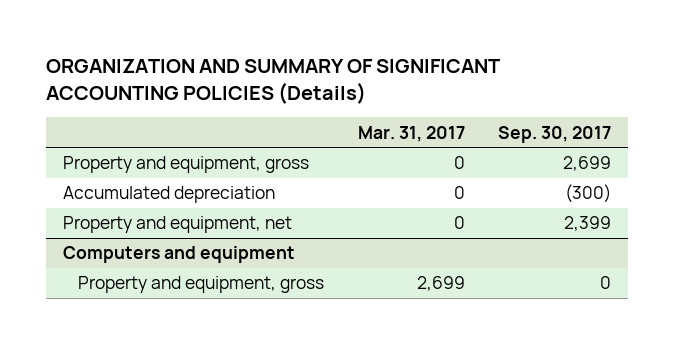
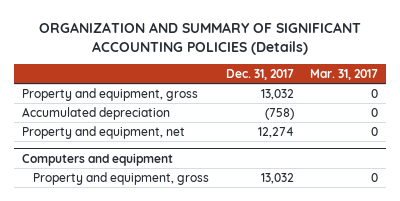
[498,125,612,143] Sep. 30, 2017 -> none
none -> [225,68,294,80] Dec. 31, 2017
[416,276,465,292] 2,699 -> [370,172,378,182] 0

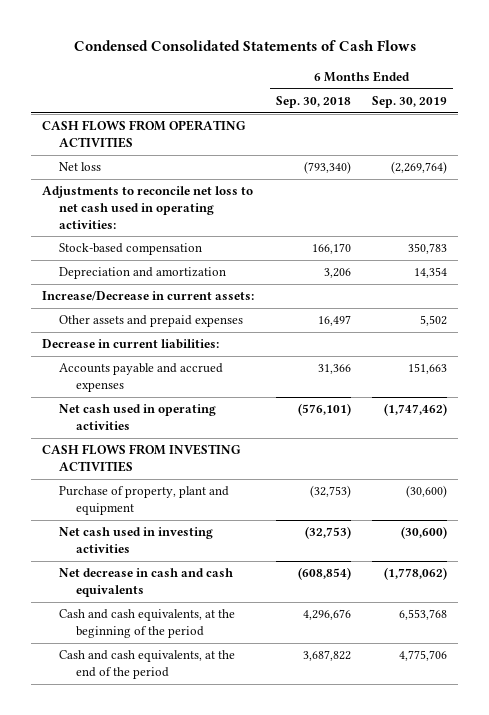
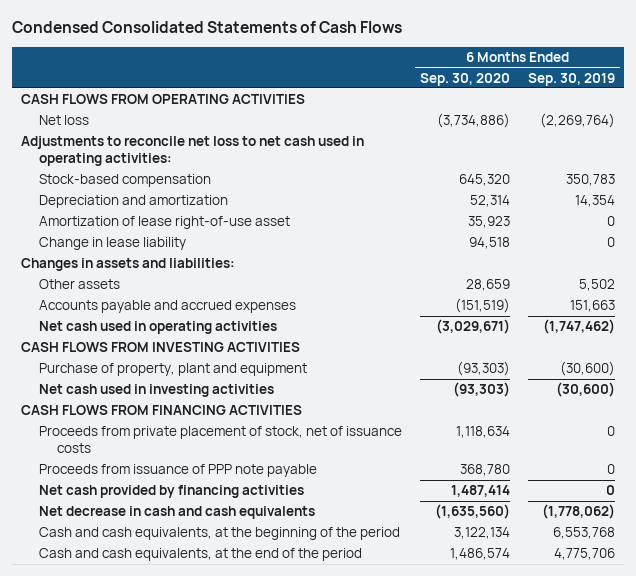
[275,95,351,108] Sep. 30, 2018 -> none
none -> [419,72,510,86] Sep. 30, 2020
[41,339,219,350] Decrease in current liabilities: -> none
none -> [38,216,290,230] Amortization of lease right-of-use asset
none -> [38,237,186,251] Change in lease liability
[41,291,254,302] Increase/Decrease in current assets: -> [21,258,236,272] Changes in assets and liabilities:
[58,315,243,328] Other assets and prepaid expenses -> [38,279,120,290] Other assets
none -> [21,405,303,416] CASH FLOWS FROM FINANCING ACTIVITIES
none -> [38,426,402,454] Proceeds from private placement of stock, net of issuance costs
none -> [38,464,317,478] Proceeds from issuance of PPP note payable
none -> [38,485,304,499] Net cash provided by financing activities

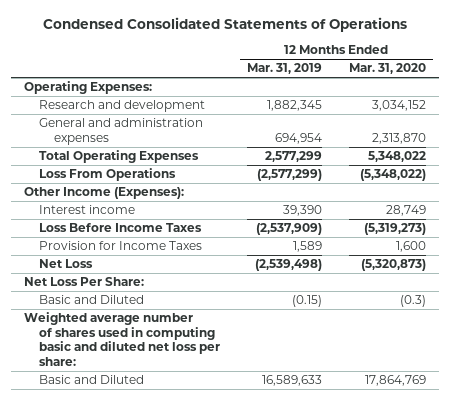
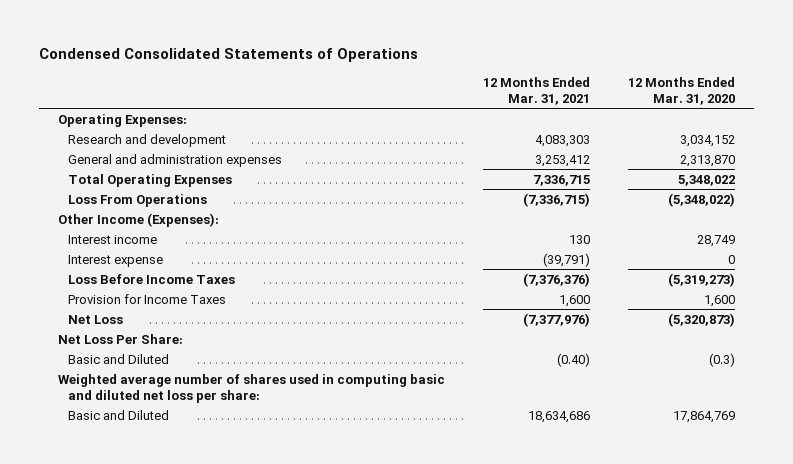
[246,63,322,75] Mar. 31, 2019 -> none
none -> [482,76,590,105] 12 Months Ended Mar. 31, 2021
none -> [68,254,164,267] Interest expense

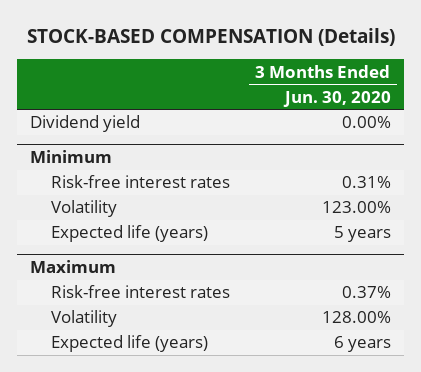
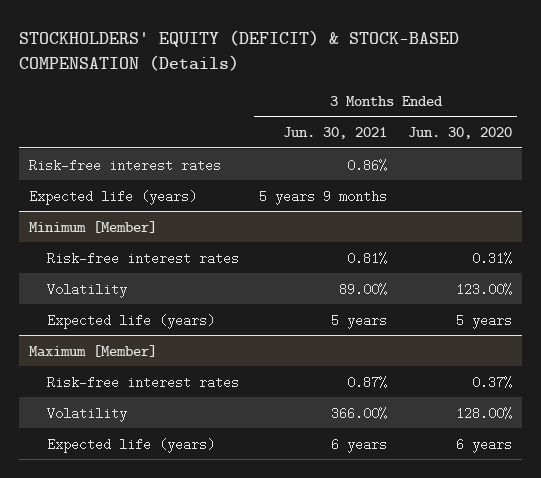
[26,27,395,46] STOCK-BASED COMPENSATION (Details) -> [19,30,460,72] STOCKHOLDERS' EQUITY (DEFICIT) & STOCK-BASED COMPENSATION (Details)
none -> [283,127,388,140] Jun. 30, 2021
[30,115,141,133] Dividend yield -> none
none -> [29,158,222,172] Risk-free interest rates
none -> [29,189,198,205] Expected life (years)
[30,150,113,164] Minimum -> [29,220,158,233] Minimum [Member]
[30,260,117,274] Maximum -> [29,344,158,357] Maximum [Member]

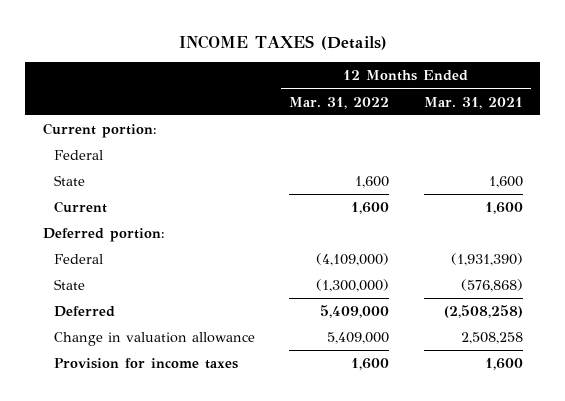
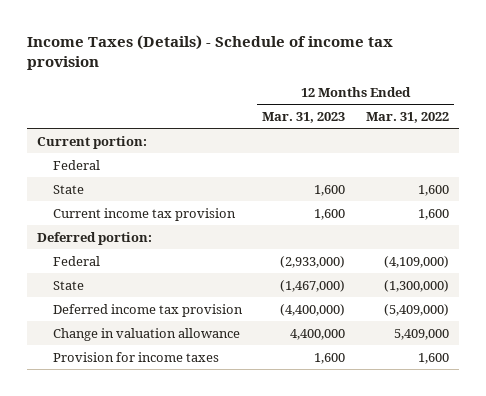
[178,34,387,50] INCOME TAXES (Details) -> [26,35,393,71] Income Taxes (Details) - Schedule of income tax provision
[423,96,523,109] Mar. 31, 2021 -> none
none -> [262,112,346,124] Mar. 31, 2023
[53,201,107,214] Current -> [52,207,236,221] Current income tax provision
[53,306,115,318] Deferred -> [52,303,243,317] Deferred income tax provision
[320,305,390,319] 5,409,000 -> [383,303,449,316] (5,409,000)

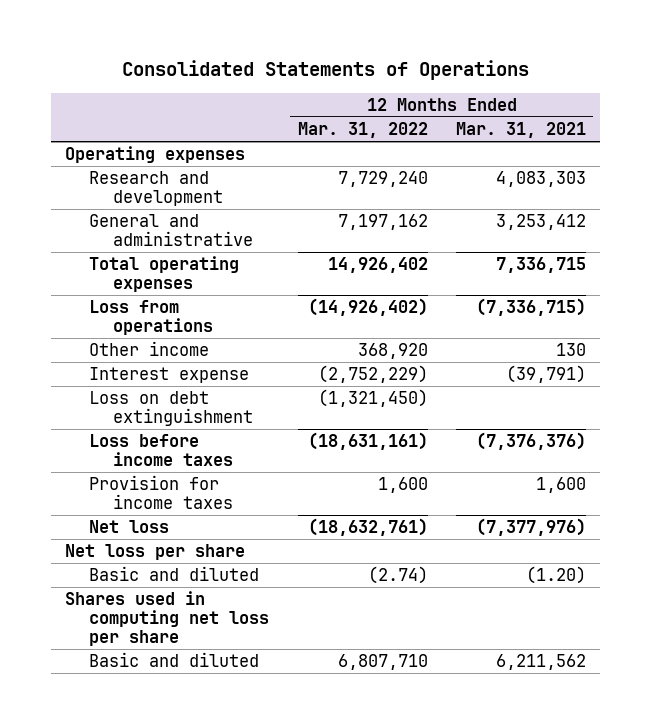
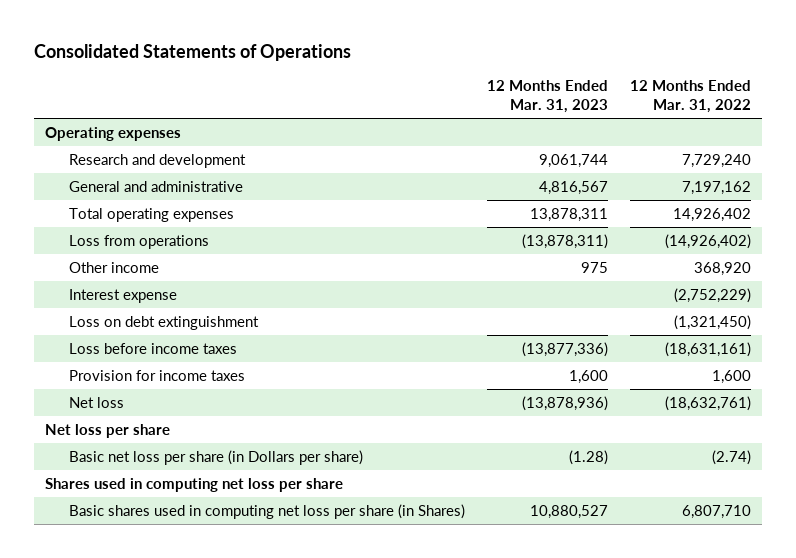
[456,122,587,139] Mar. 31, 2021 -> none
none -> [486,80,608,114] 12 Months Ended Mar. 31, 2023
[89,566,260,582] Basic and diluted -> [68,449,363,465] Basic net loss per share (in Dollars per share)
[89,652,260,668] Basic and diluted -> [68,503,465,519] Basic shares used in computing net loss per share (in Shares)

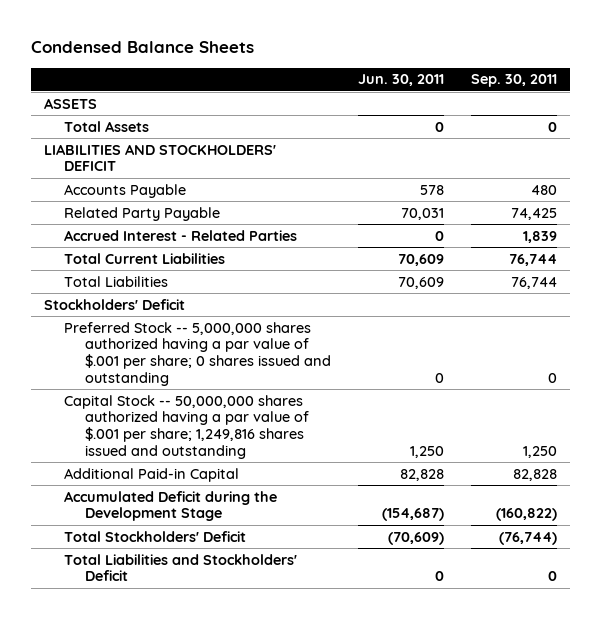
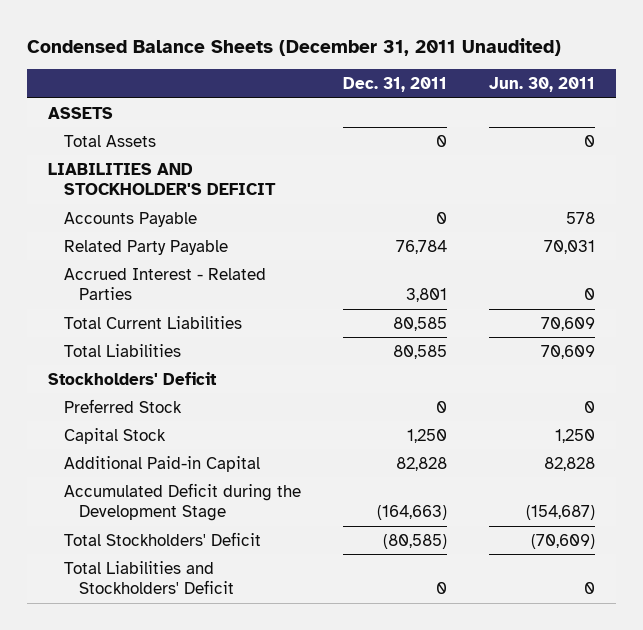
[30,41,254,54] Condensed Balance Sheets -> [27,37,562,56] Condensed Balance Sheets (December 31, 2011 Unaudited)
[470,74,557,88] Sep. 30, 2011 -> none
none -> [342,77,447,93] Dec. 31, 2011
[44,143,277,172] LIABILITIES AND STOCKHOLDERS' DEFICIT -> [48,162,276,196] LIABILITIES AND STOCKHOLDER'S DEFICIT
[64,321,331,387] Preferred Stock -- 5,000,000 shares authorized having a par value of $.001 per share; 0 shares issued and outstanding -> [63,398,182,413] Preferred Stock
[64,394,309,460] Capital Stock -- 50,000,000 shares authorized having a par value of $.001 per share; 1,249,816 shares issued and outstanding -> [63,427,166,444] Capital Stock

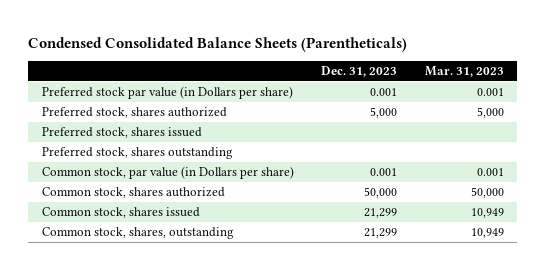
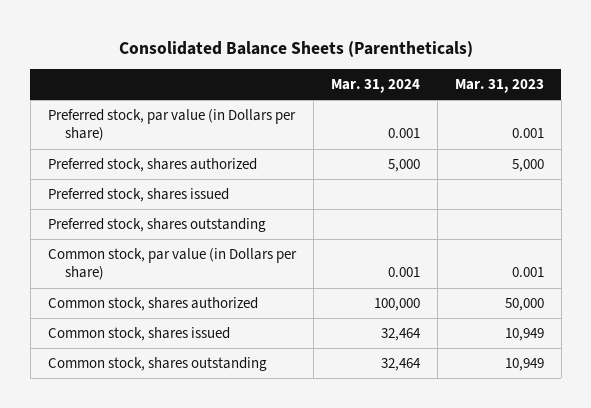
[28,37,408,53] Condensed Consolidated Balance Sheets (Parentheticals) -> [118,41,473,58] Consolidated Balance Sheets (Parentheticals)
[321,66,398,78] Dec. 31, 2023 -> none
none -> [330,79,420,94] Mar. 31, 2024
[41,86,293,100] Preferred stock par value (in Dollars per share) -> [47,109,296,142] Preferred stock, par value (in Dollars per share)
[41,227,234,240] Common stock, shares, outstanding -> [47,357,267,372] Common stock, shares outstanding

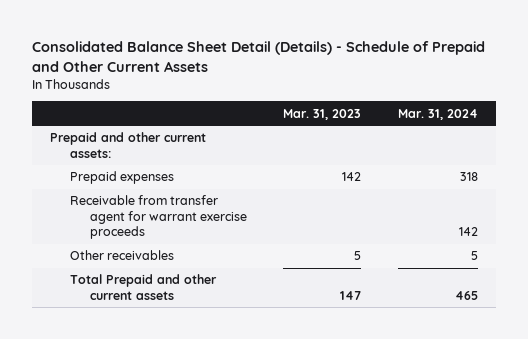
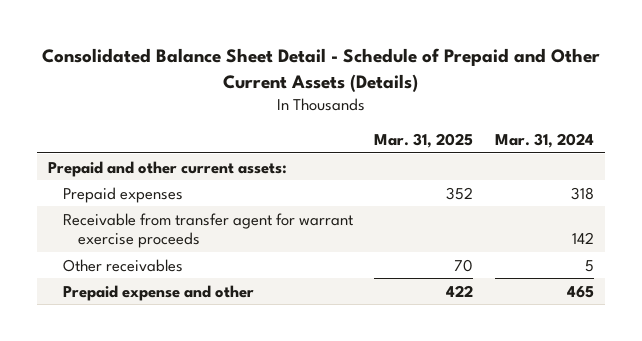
[32,40,486,72] Consolidated Balance Sheet Detail (Details) - Schedule of Prepaid and Other Current Assets -> [41,48,600,92] Consolidated Balance Sheet Detail - Schedule of Prepaid and Other Current Assets (Details)
[283,108,362,120] Mar. 31, 2023 -> none
none -> [374,133,474,149] Mar. 31, 2025
[70,274,218,300] Total Prepaid and other current assets -> [62,284,254,301] Prepaid expense and other

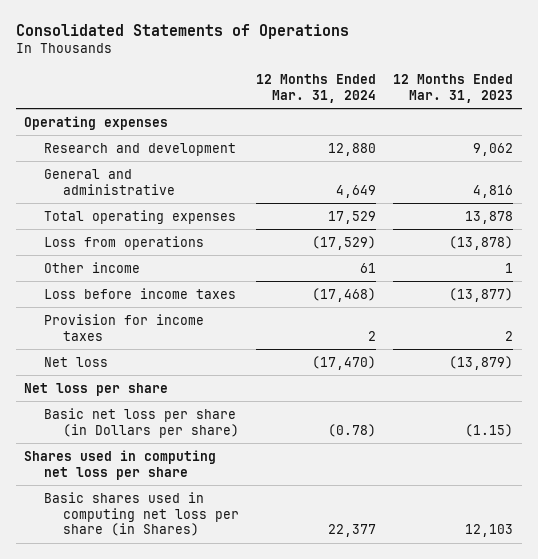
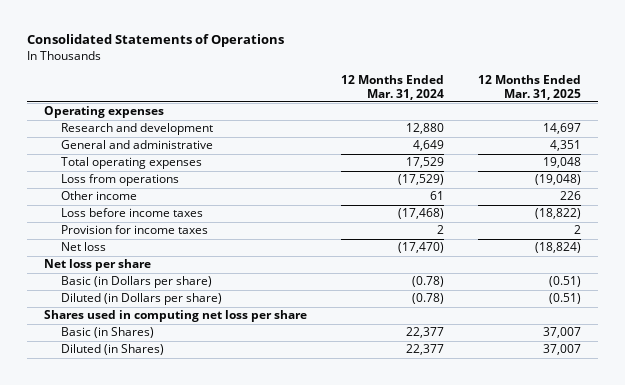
[393,73,514,103] 12 Months Ended Mar. 31, 2023 -> none
none -> [478,74,582,100] 12 Months Ended Mar. 31, 2025
[43,407,240,438] Basic net loss per share (in Dollars per share) -> [60,276,212,289] Basic (in Dollars per share)
none -> [60,293,222,306] Diluted (in Dollars per share)
[43,491,240,537] Basic shares used in computing net loss per share (in Shares) -> [60,327,154,339] Basic (in Shares)
none -> [60,344,164,356] Diluted (in Shares)

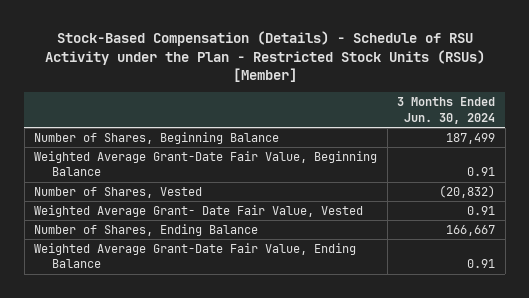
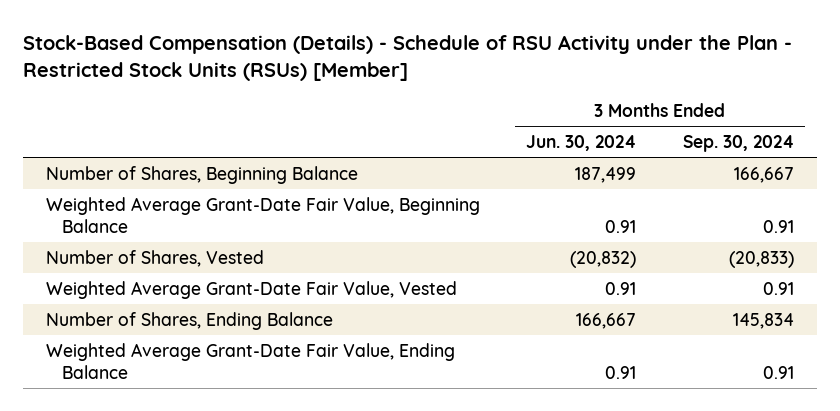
none -> [682,134,794,152] Sep. 30, 2024
[34,205,364,218] Weighted Average Grant- Date Fair Value, Vested -> [46,280,458,299] Weighted Average Grant-Date Fair Value, Vested

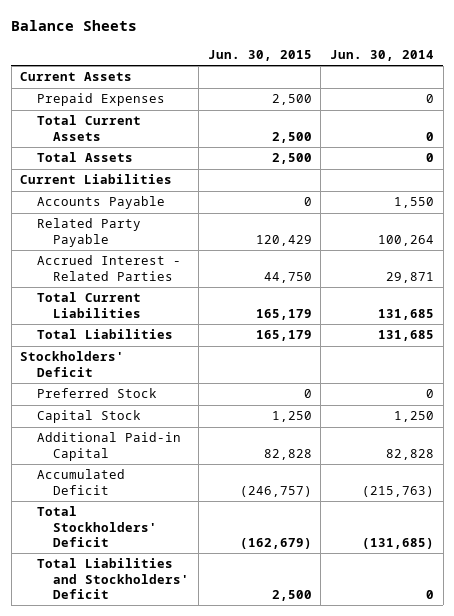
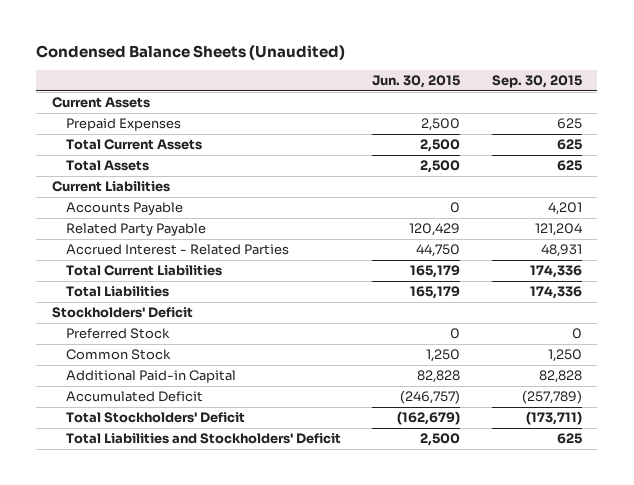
[11,19,138,31] Balance Sheets -> [36,44,346,60] Condensed Balance Sheets (Unaudited)
[329,49,434,61] Jun. 30, 2014 -> none
none -> [491,75,582,89] Sep. 30, 2015
[36,410,141,424] Capital Stock -> [65,349,171,361] Common Stock

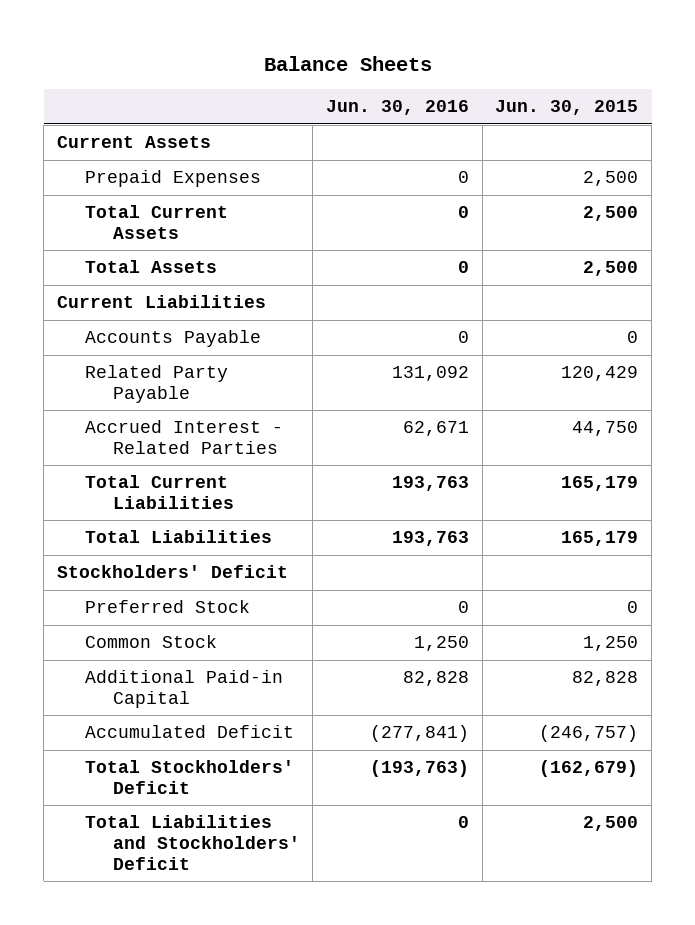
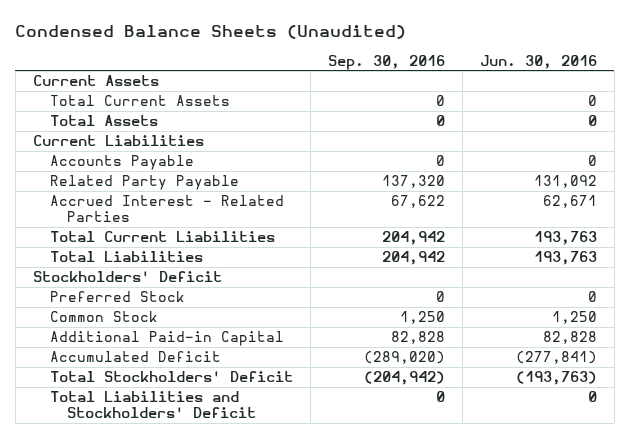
[263,56,432,72] Balance Sheets -> [15,24,407,39] Condensed Balance Sheets (Unaudited)
[495,100,639,116] Jun. 30, 2015 -> none
none -> [327,54,445,70] Sep. 30, 2016
[84,170,261,188] Prepaid Expenses -> none

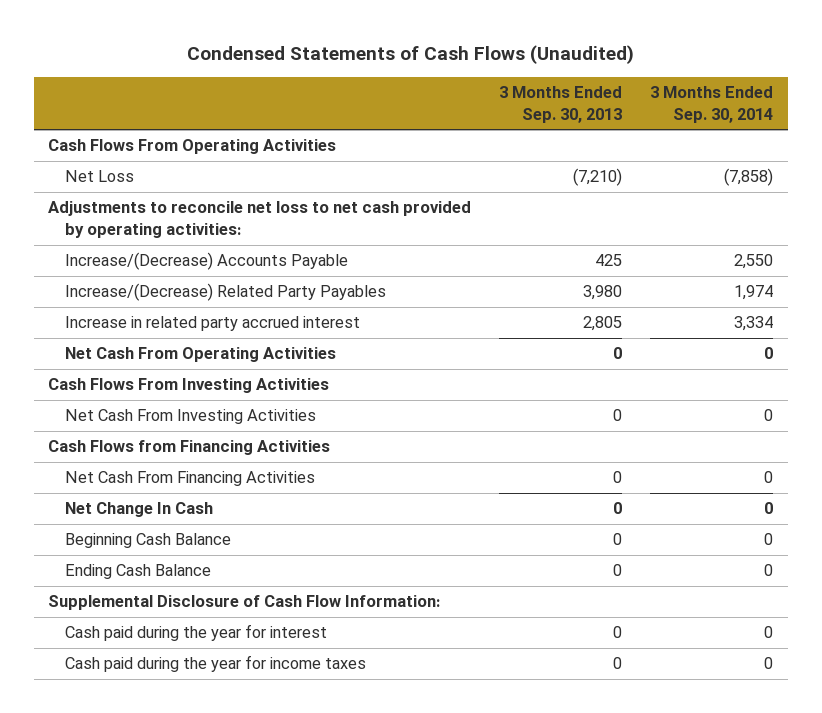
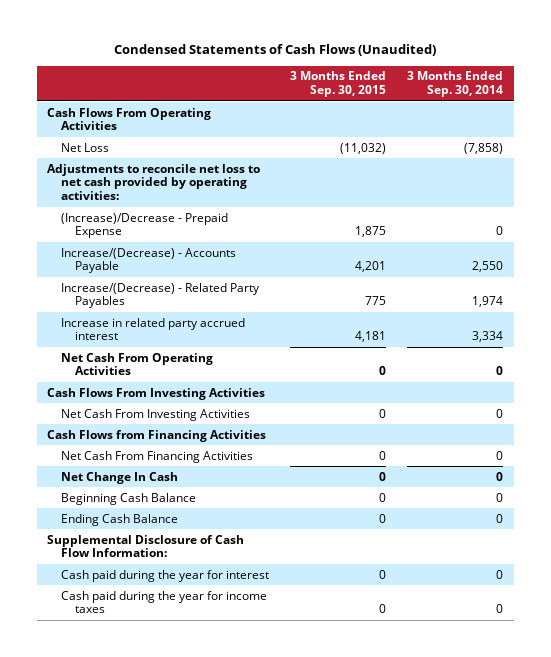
[499,85,623,123] 3 Months Ended Sep. 30, 2013 -> none
none -> [290,71,387,98] 3 Months Ended Sep. 30, 2015
none -> [61,212,229,239] (Increase)/Decrease - Prepaid Expense
[65,252,349,271] Increase/(Decrease) Accounts Payable -> [61,247,237,274] Increase/(Decrease) - Accounts Payable
[65,283,387,302] Increase/(Decrease) Related Party Payables -> [61,282,261,309] Increase/(Decrease) - Related Party Payables

